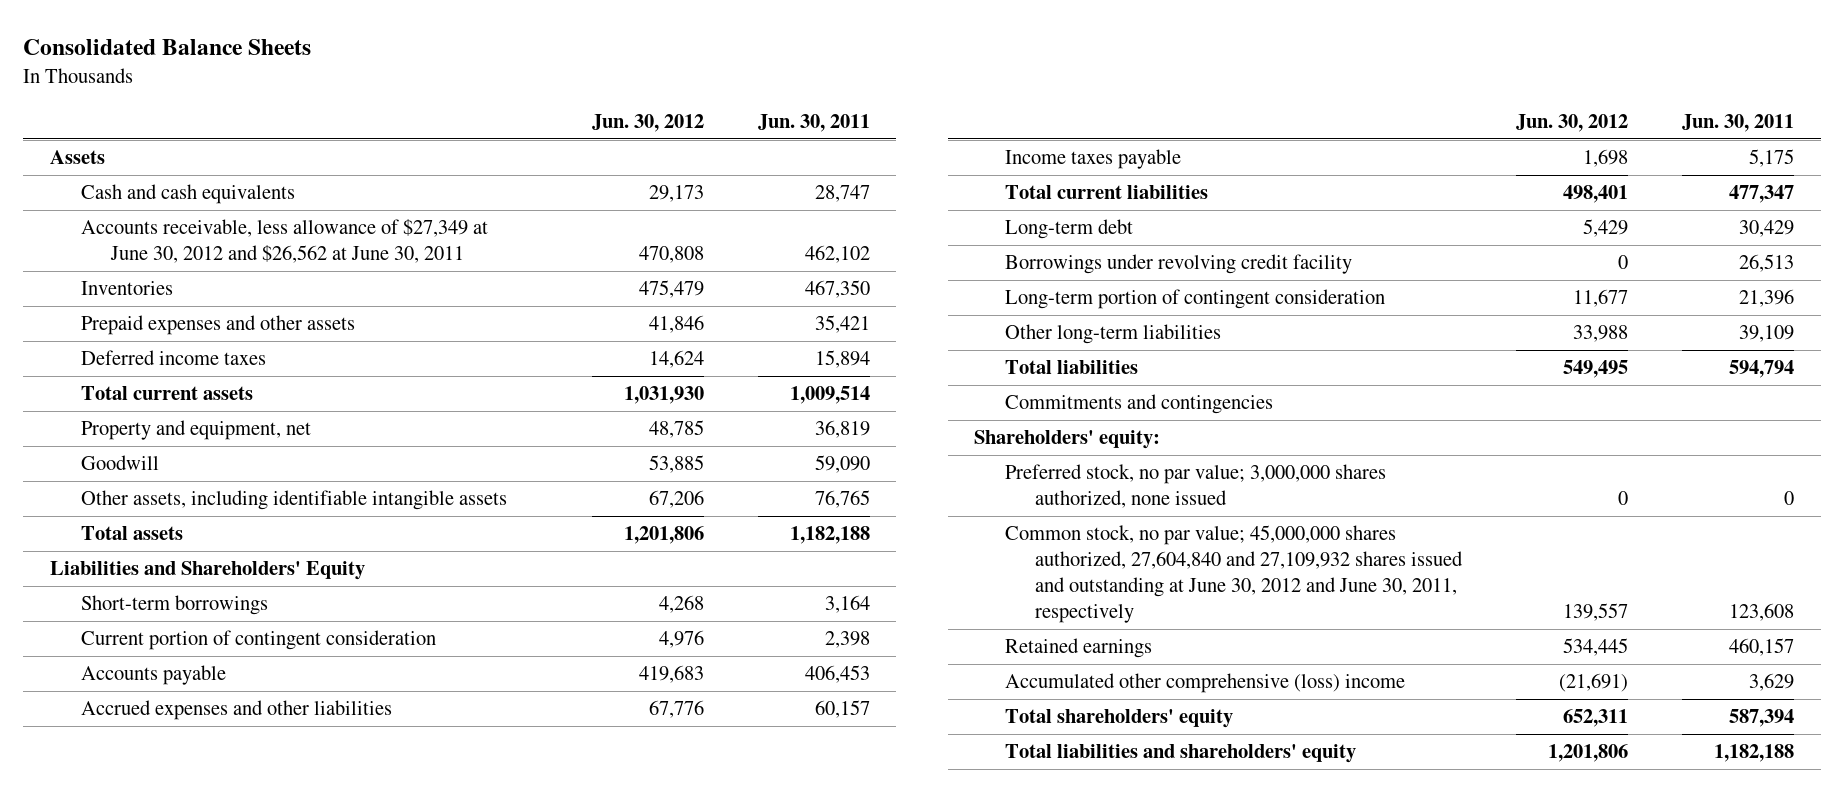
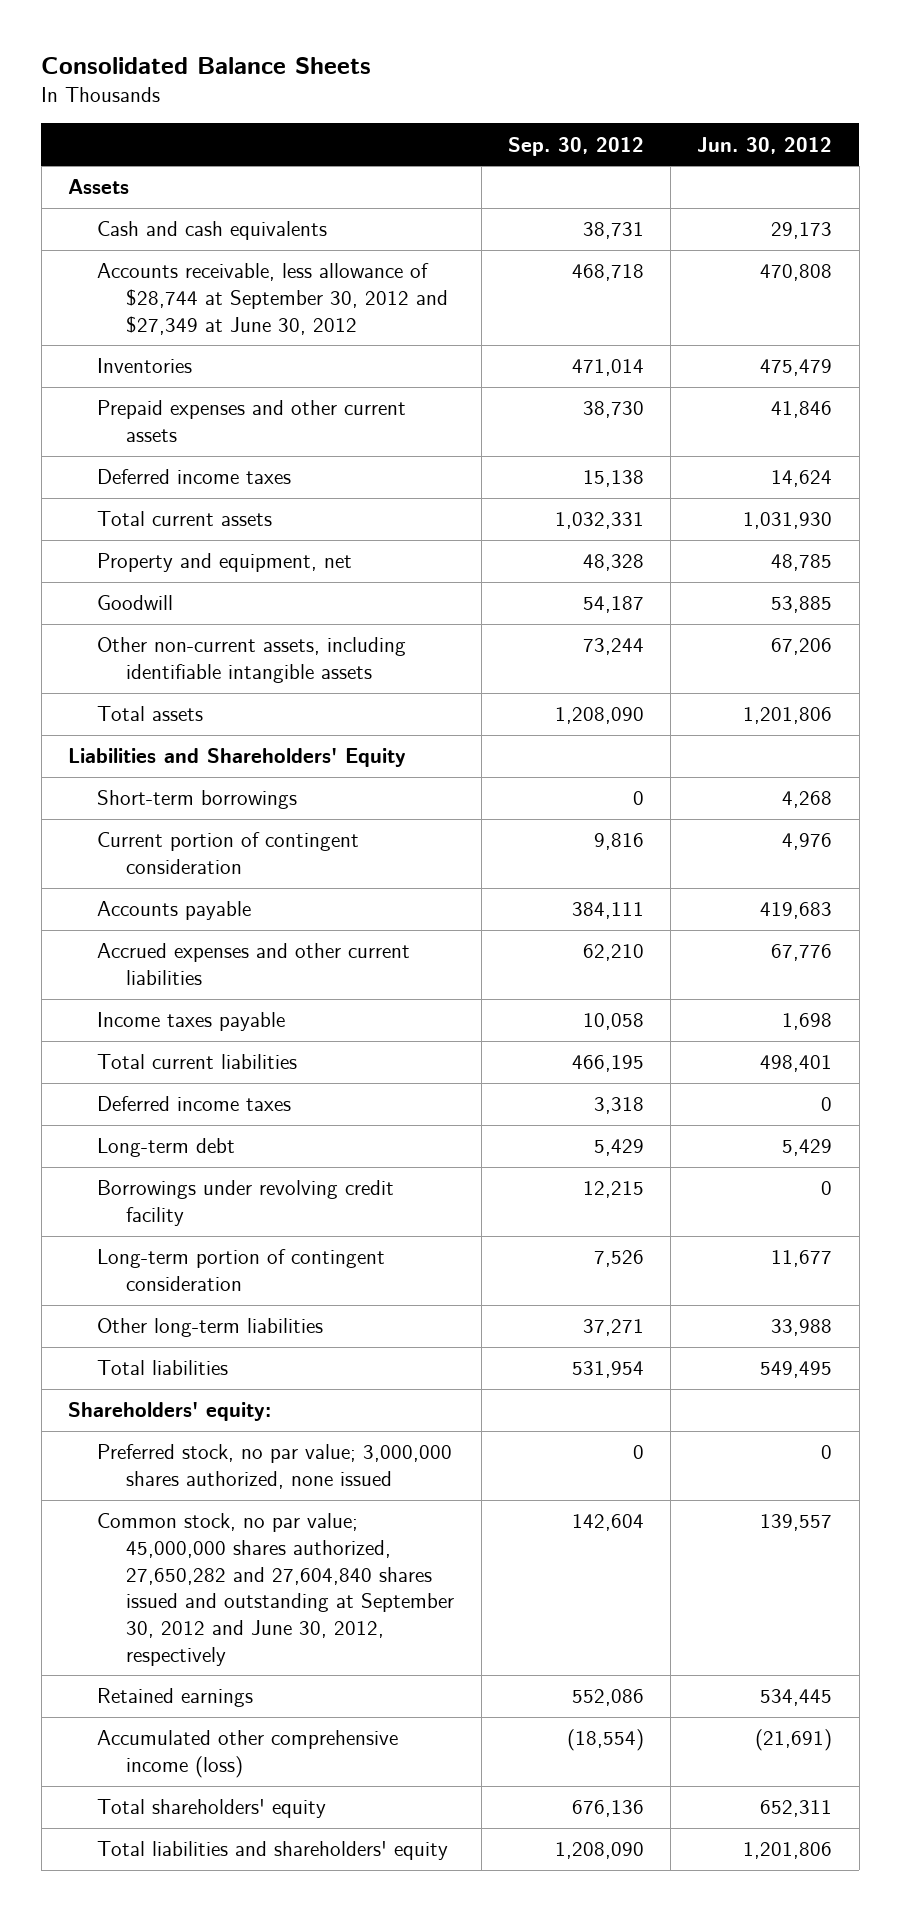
[757,113,870,132] Jun. 30, 2011 -> none
none -> [507,136,644,156] Sep. 30, 2012
[80,219,488,264] Accounts receivable, less allowance of $27,349 at June 30, 2012 and $26,562 at June 30, 2011 -> [97,263,449,335] Accounts receivable, less allowance of $28,744 at September 30, 2012 and $27,349 at June 30, 2012
[80,315,355,336] Prepaid expenses and other assets -> [97,400,407,443] Prepaid expenses and other current assets
[80,490,507,511] Other assets, including identifiable intangible assets -> [97,637,407,684] Other non-current assets, including identifiable intangible assets
[80,700,392,721] Accrued expenses and other liabilities -> [97,943,411,986] Accrued expenses and other current liabilities
none -> [97,1096,292,1112] Deferred income taxes
[1004,394,1273,415] Commitments and contingencies -> none
[1004,525,1464,624] Common stock, no par value; 45,000,000 shares authorized, 27,604,840 and 27,109,932 shares issued and outstanding at June 30, 2012 and June 30, 2011, respectively -> [97,1513,455,1666] Common stock, no par value; 45,000,000 shares authorized, 27,650,282 and 27,604,840 shares issued and outstanding at September 30, 2012 and June 30, 2012, respectively
[1004,673,1405,694] Accumulated other comprehensive (loss) income -> [97,1730,399,1779] Accumulated other comprehensive income (loss)

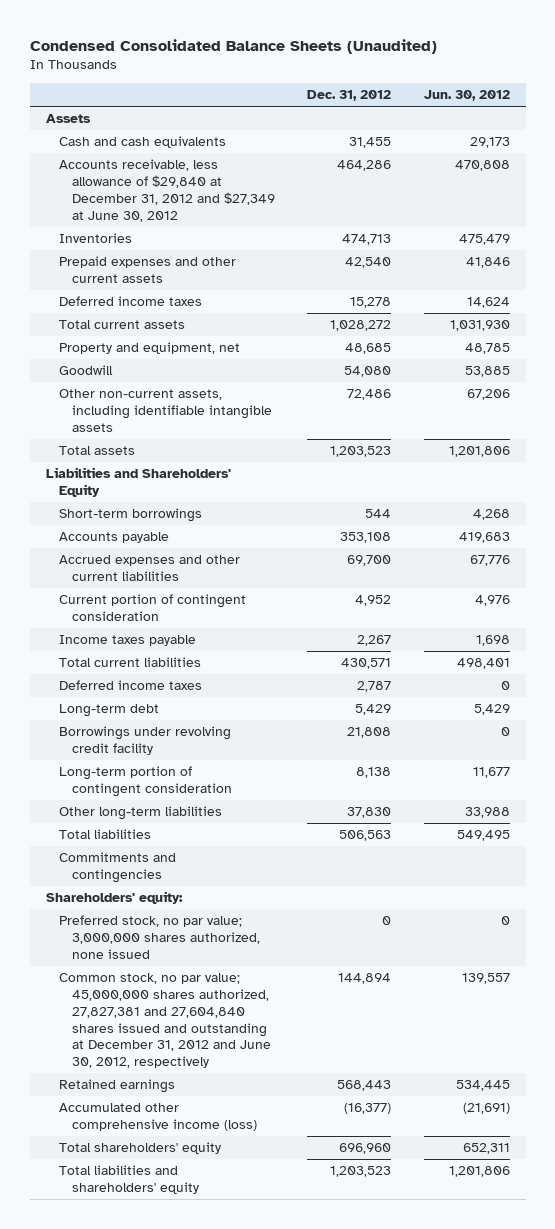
[41,56,372,74] Consolidated Balance Sheets -> [29,38,437,54] Condensed Consolidated Balance Sheets (Unaudited)
[507,136,644,156] Sep. 30, 2012 -> none
none -> [307,90,392,102] Dec. 31, 2012
[97,263,449,335] Accounts receivable, less allowance of $28,744 at September 30, 2012 and $27,349 at June 30, 2012 -> [59,159,276,222] Accounts receivable, less allowance of $29,840 at December 31, 2012 and $27,349 at June 30, 2012
[97,832,360,875] Current portion of contingent consideration -> [59,594,247,622] Current portion of contingent consideration
none -> [59,852,177,884] Commitments and contingencies
[97,1513,455,1666] Common stock, no par value; 45,000,000 shares authorized, 27,650,282 and 27,604,840 shares issued and outstanding at September 30, 2012 and June 30, 2012, respectively -> [59,973,272,1069] Common stock, no par value; 45,000,000 shares authorized, 27,827,381 and 27,604,840 shares issued and outstanding at December 31, 2012 and June 30, 2012, respectively

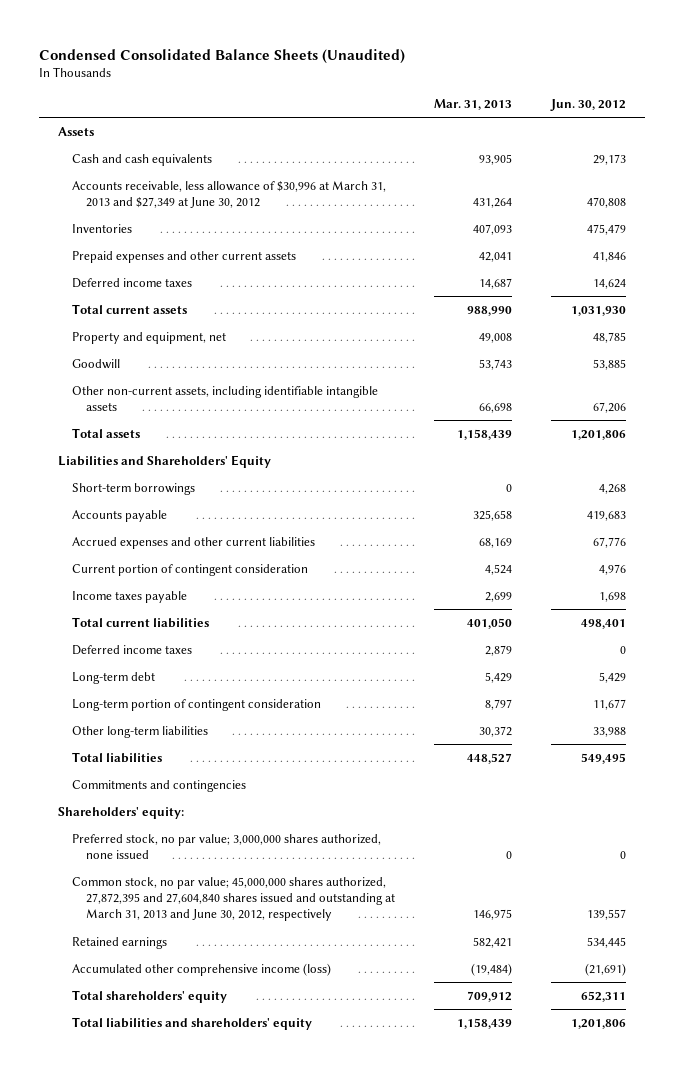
[307,90,392,102] Dec. 31, 2012 -> none
none -> [433,99,512,111] Mar. 31, 2013
[59,159,276,222] Accounts receivable, less allowance of $29,840 at December 31, 2012 and $27,349 at June 30, 2012 -> [72,180,387,209] Accounts receivable, less allowance of $30,996 at March 31, 2013 and $27,349 at June 30, 2012
[59,726,232,756] Borrowings under revolving credit facility -> none
[59,973,272,1069] Common stock, no par value; 45,000,000 shares authorized, 27,827,381 and 27,604,840 shares issued and outstanding at December 31, 2012 and June 30, 2012, respectively -> [72,876,396,922] Common stock, no par value; 45,000,000 shares authorized, 27,872,395 and 27,604,840 shares issued and outstanding at March 31, 2013 and June 30, 2012, respectively

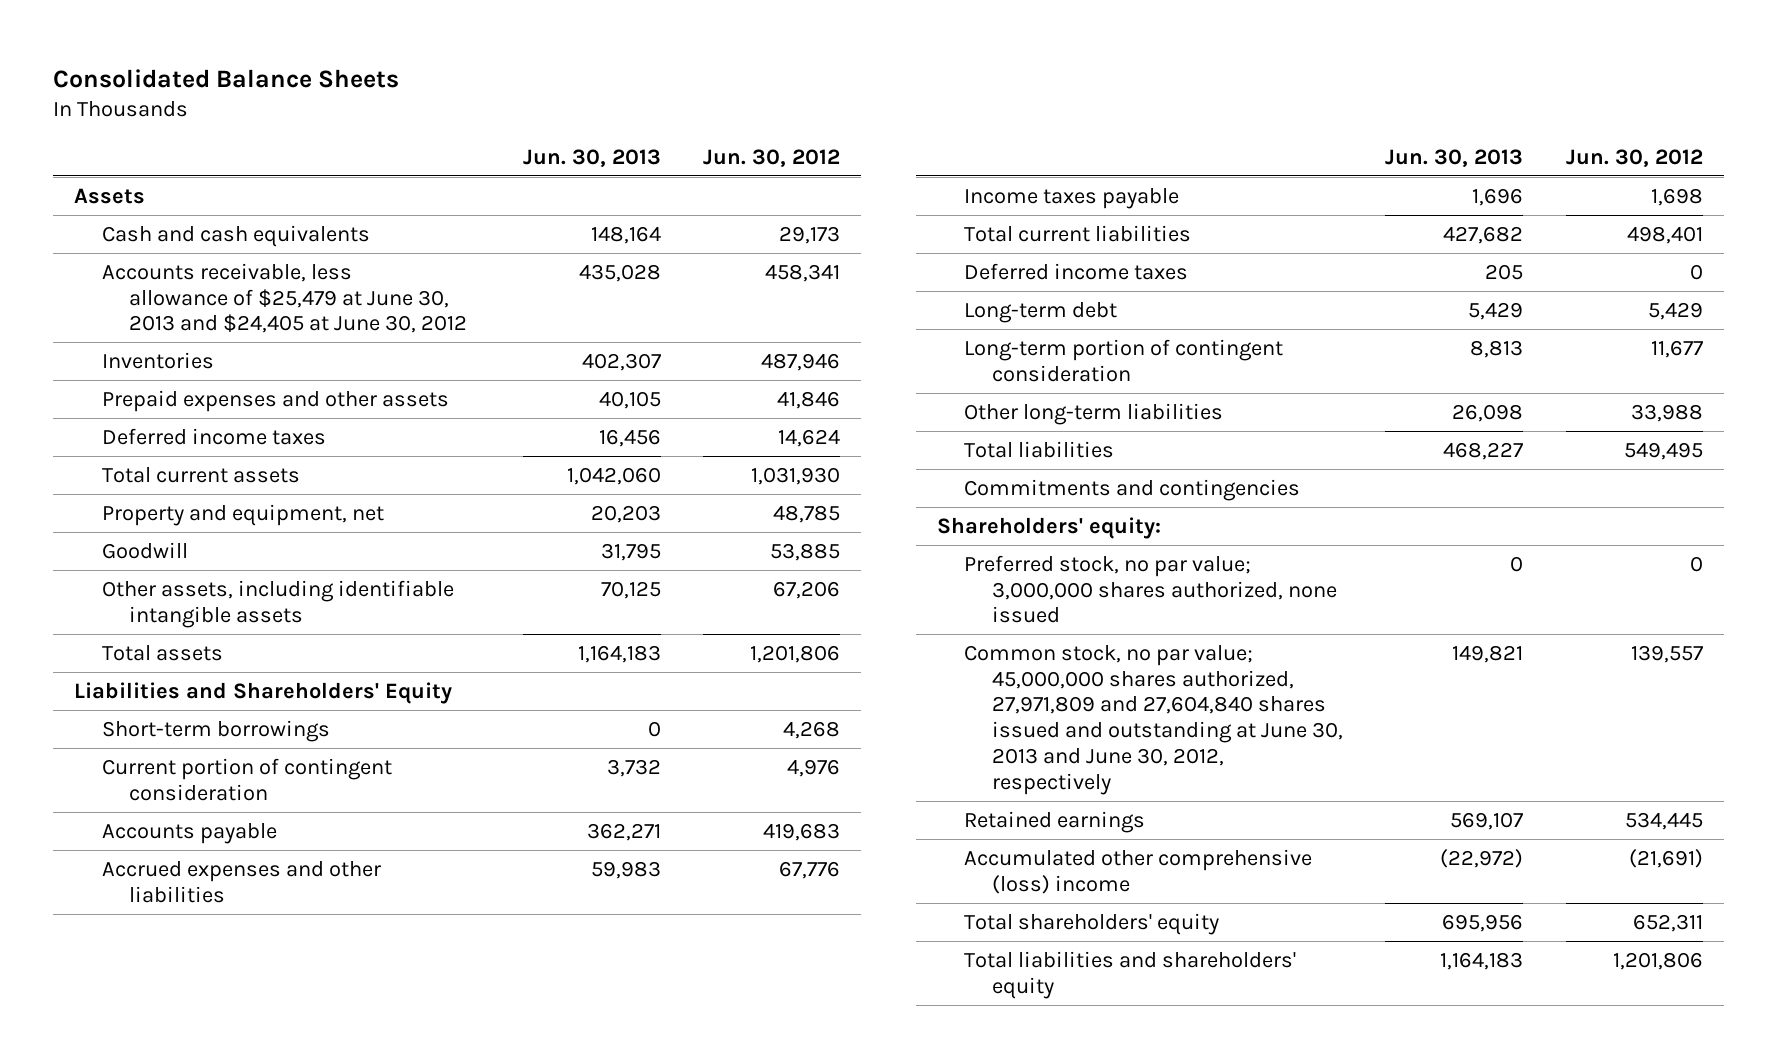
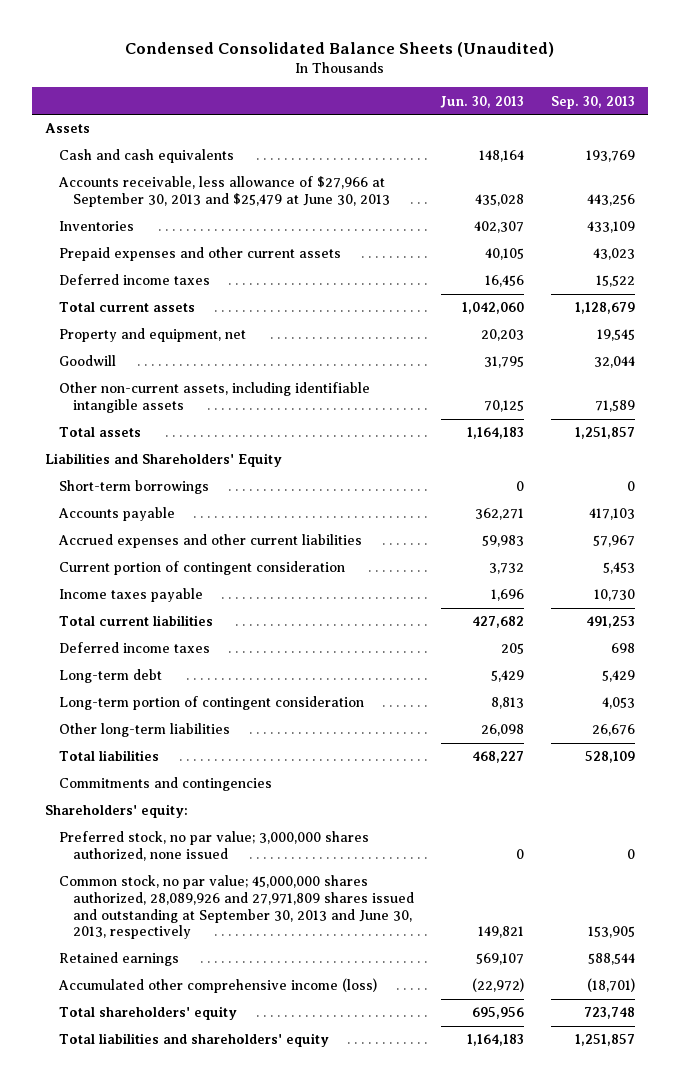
[52,68,399,88] Consolidated Balance Sheets -> [125,41,555,57] Condensed Consolidated Balance Sheets (Unaudited)
[703,148,841,167] Jun. 30, 2012 -> none
none -> [550,95,635,109] Sep. 30, 2013
[101,262,468,334] Accounts receivable, less allowance of $25,479 at June 30, 2013 and $24,405 at June 30, 2012 -> [58,176,390,207] Accounts receivable, less allowance of $27,966 at September 30, 2013 and $25,479 at June 30, 2013
[101,389,449,412] Prepaid expenses and other assets -> [59,247,342,262] Prepaid expenses and other current assets
[101,579,454,628] Other assets, including identifiable intangible assets -> [59,382,371,413] Other non-current assets, including identifiable intangible assets
[101,860,381,903] Accrued expenses and other liabilities -> [58,534,363,549] Accrued expenses and other current liabilities
[101,757,392,801] Current portion of contingent consideration -> [59,561,346,576] Current portion of contingent consideration
[964,644,1344,795] Common stock, no par value; 45,000,000 shares authorized, 27,971,809 and 27,604,840 shares issued and outstanding at June 30, 2013 and June 30, 2012, respectively -> [59,875,414,940] Common stock, no par value; 45,000,000 shares authorized, 28,089,926 and 27,971,809 shares issued and outstanding at September 30, 2013 and June 30, 2013, respectively
[964,848,1313,894] Accumulated other comprehensive (loss) income -> [58,978,378,994] Accumulated other comprehensive income (loss)

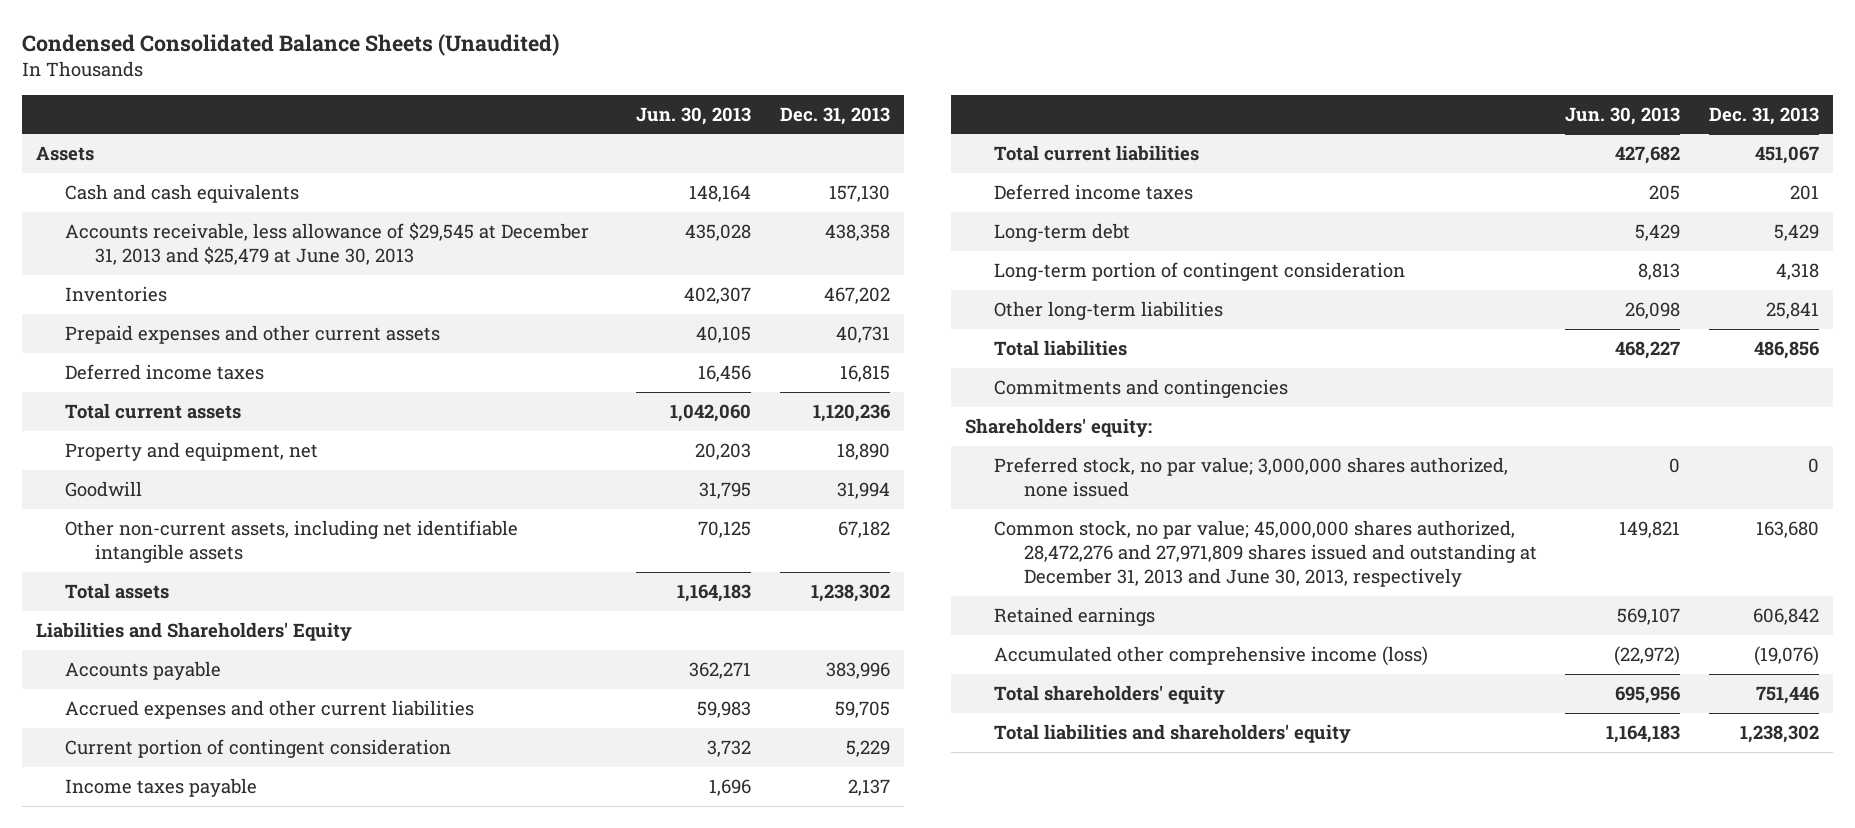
[550,95,635,109] Sep. 30, 2013 -> none
none -> [779,106,890,125] Dec. 31, 2013
[58,176,390,207] Accounts receivable, less allowance of $27,966 at September 30, 2013 and $25,479 at June 30, 2013 -> [65,222,590,266] Accounts receivable, less allowance of $29,545 at December 31, 2013 and $25,479 at June 30, 2013
[59,382,371,413] Other non-current assets, including identifiable intangible assets -> [65,520,519,564] Other non-current assets, including net identifiable intangible assets
[59,480,210,495] Short-term borrowings -> none
[59,875,414,940] Common stock, no par value; 45,000,000 shares authorized, 28,089,926 and 27,971,809 shares issued and outstanding at September 30, 2013 and June 30, 2013, respectively -> [994,520,1537,588] Common stock, no par value; 45,000,000 shares authorized, 28,472,276 and 27,971,809 shares issued and outstanding at December 31, 2013 and June 30, 2013, respectively

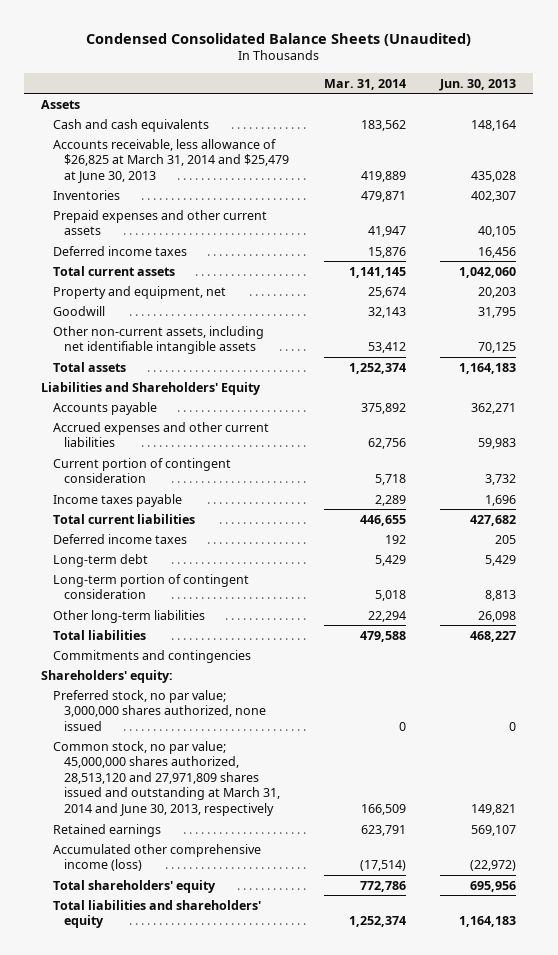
[779,106,890,125] Dec. 31, 2013 -> none
none -> [323,78,406,90] Mar. 31, 2014
[65,222,590,266] Accounts receivable, less allowance of $29,545 at December 31, 2013 and $25,479 at June 30, 2013 -> [52,138,290,183] Accounts receivable, less allowance of $26,825 at March 31, 2014 and $25,479 at June 30, 2013
[994,520,1537,588] Common stock, no par value; 45,000,000 shares authorized, 28,472,276 and 27,971,809 shares issued and outstanding at December 31, 2013 and June 30, 2013, respectively -> [52,740,281,816] Common stock, no par value; 45,000,000 shares authorized, 28,513,120 and 27,971,809 shares issued and outstanding at March 31, 2014 and June 30, 2013, respectively

